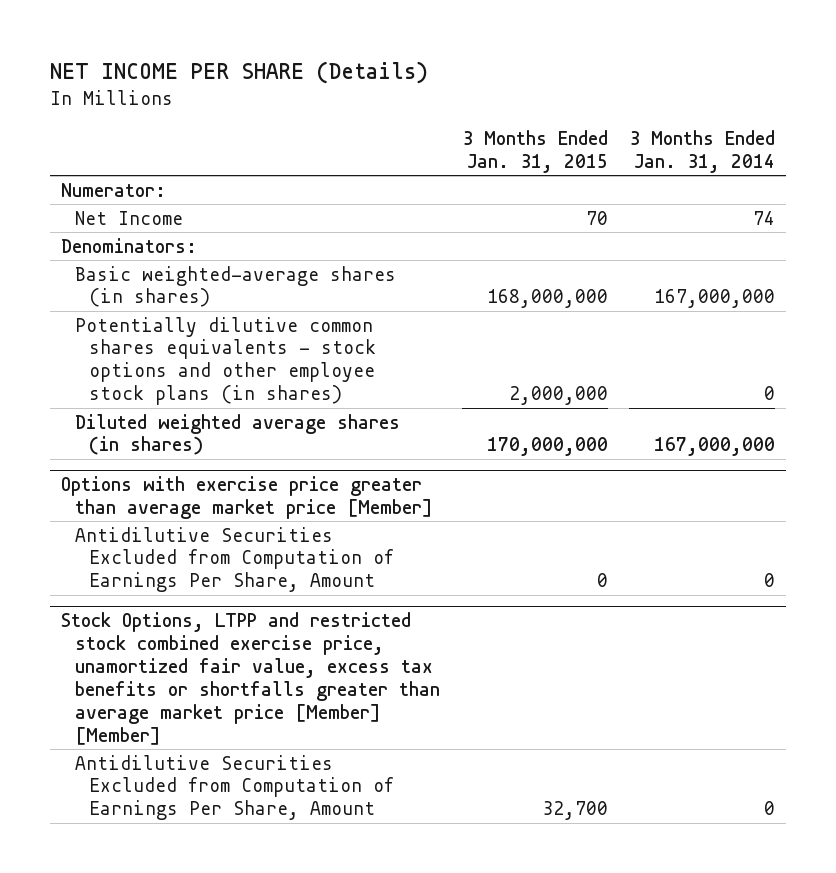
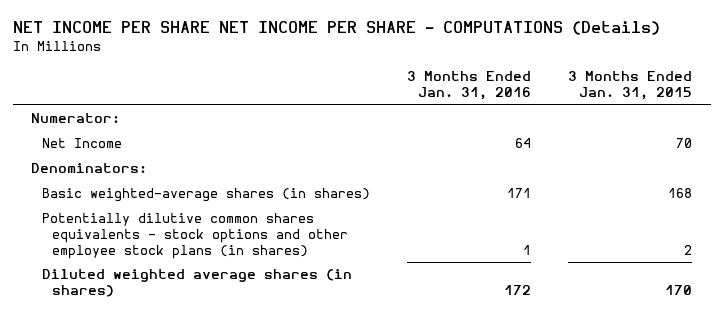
[49,61,428,85] NET INCOME PER SHARE (Details) -> [12,21,660,36] NET INCOME PER SHARE NET INCOME PER SHARE - COMPUTATIONS (Details)
[629,129,776,173] 3 Months Ended Jan. 31, 2014 -> none
none -> [406,71,531,101] 3 Months Ended Jan. 31, 2016
[60,476,433,519] Options with exercise price greater than average market price [Member] -> none
[74,526,394,593] Antidilutive Securities Excluded from Computation of Earnings Per Share, Amount -> none
[60,612,440,745] Stock Options, LTPP and restricted stock combined exercise price, unamortized fair value, excess tax benefits or shortfalls greater than average market price [Member] [Member] -> none
[74,754,394,821] Antidilutive Securities Excluded from Computation of Earnings Per Share, Amount -> none
[486,289,608,309] 168,000,000 -> [668,188,693,199] 168
[508,386,608,406] 2,000,000 -> [684,244,693,255] 2
[486,437,608,457] 170,000,000 -> [665,285,693,296] 170

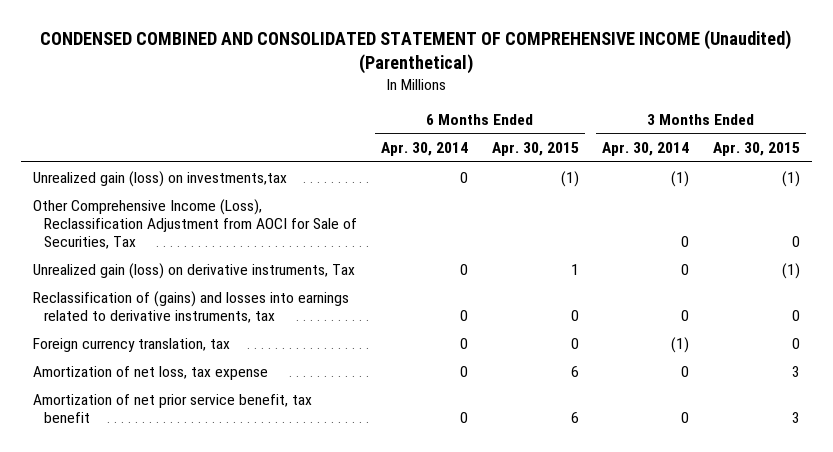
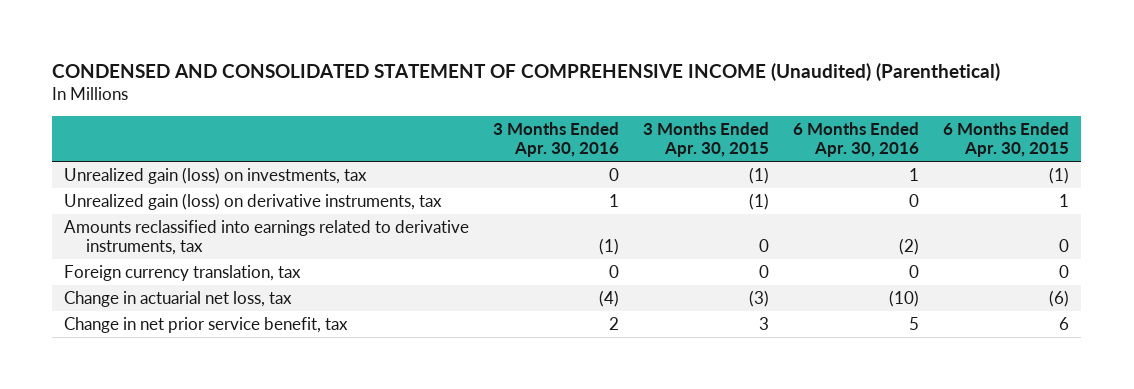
[40,29,792,74] CONDENSED COMBINED AND CONSOLIDATED STATEMENT OF COMPREHENSIVE INCOME (Unaudited) (Parenthetical) -> [52,62,1001,81] CONDENSED AND CONSOLIDATED STATEMENT OF COMPREHENSIVE INCOME (Unaudited) (Parenthetical)
[380,142,468,157] Apr. 30, 2014 -> none
[602,142,690,157] Apr. 30, 2014 -> none
none -> [493,121,620,157] 3 Months Ended Apr. 30, 2016
none -> [793,121,920,157] 6 Months Ended Apr. 30, 2016
[32,198,357,249] Other Comprehensive Income (Loss), Reclassification Adjustment from AOCI for Sale of Securities, Tax -> none
[32,170,287,187] Unrealized gain (loss) on investments,tax -> [64,166,368,184] Unrealized gain (loss) on investments, tax
[32,262,355,279] Unrealized gain (loss) on derivative instruments, Tax -> [64,192,443,210] Unrealized gain (loss) on derivative instruments, tax
[32,290,349,323] Reclassification of (gains) and losses into earnings related to derivative instruments, tax -> [64,219,470,255] Amounts reclassified into earnings related to derivative instruments, tax
[32,365,268,380] Amortization of net loss, tax expense -> [64,290,293,307] Change in actuarial net loss, tax
[570,365,579,377] 6 -> [1049,289,1070,307] (6)
[792,365,801,377] 3 -> [749,289,770,307] (3)
[32,393,312,423] Amortization of net prior service benefit, tax benefit -> [64,316,349,333] Change in net prior service benefit, tax

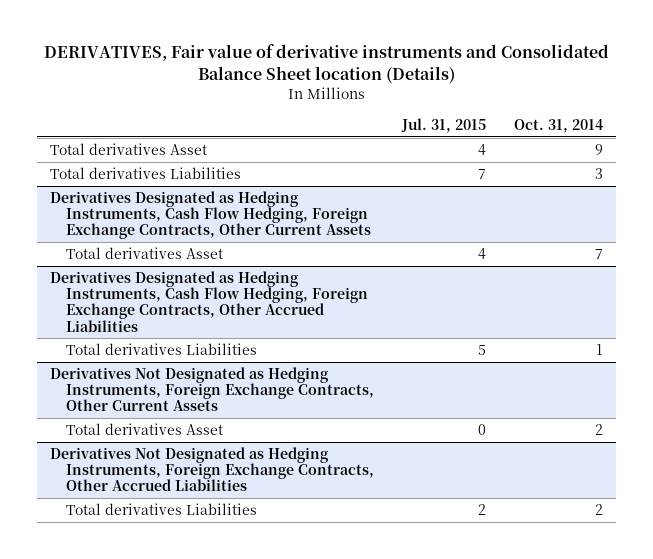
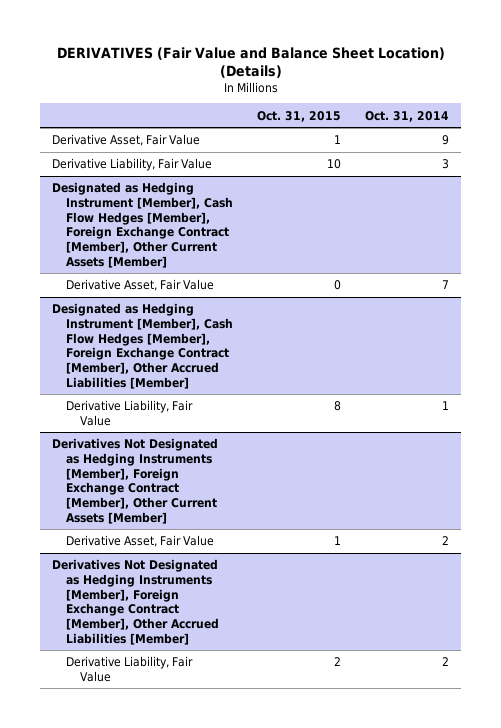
[43,44,609,85] DERIVATIVES, Fair value of derivative instruments and Consolidated Balance Sheet location (Details) -> [56,47,445,79] DERIVATIVES (Fair Value and Balance Sheet Location) (Details)
[400,118,486,134] Jul. 31, 2015 -> none
none -> [257,110,342,122] Oct. 31, 2015
[50,142,208,155] Total derivatives Asset -> [52,134,201,147] Derivative Asset, Fair Value
[50,166,242,179] Total derivatives Liabilities -> [52,158,213,172] Derivative Liability, Fair Value
[50,190,371,240] Derivatives Designated as Hedging Instruments, Cash Flow Hedging, Foreign Exchange Contracts, Other Current Assets -> [52,182,234,268] Designated as Hedging Instrument [Member], Cash Flow Hedges [Member], Foreign Exchange Contract [Member], Other Current Assets [Member]
[65,246,223,259] Total derivatives Asset -> [66,279,215,292] Derivative Asset, Fair Value
[50,270,368,332] Derivatives Designated as Hedging Instruments, Cash Flow Hedging, Foreign Exchange Contracts, Other Accrued Liabilities -> [52,303,234,389] Designated as Hedging Instrument [Member], Cash Flow Hedges [Member], Foreign Exchange Contract [Member], Other Accrued Liabilities [Member]
[65,342,257,355] Total derivatives Liabilities -> [66,400,194,426] Derivative Liability, Fair Value
[50,366,374,412] Derivatives Not Designated as Hedging Instruments, Foreign Exchange Contracts, Other Current Assets -> [52,438,219,524] Derivatives Not Designated as Hedging Instruments [Member], Foreign Exchange Contract [Member], Other Current Assets [Member]
[65,422,223,435] Total derivatives Asset -> [66,535,215,548] Derivative Asset, Fair Value
[50,446,374,492] Derivatives Not Designated as Hedging Instruments, Foreign Exchange Contracts, Other Accrued Liabilities -> [52,559,220,645] Derivatives Not Designated as Hedging Instruments [Member], Foreign Exchange Contract [Member], Other Accrued Liabilities [Member]
[65,502,257,515] Total derivatives Liabilities -> [66,656,194,682] Derivative Liability, Fair Value

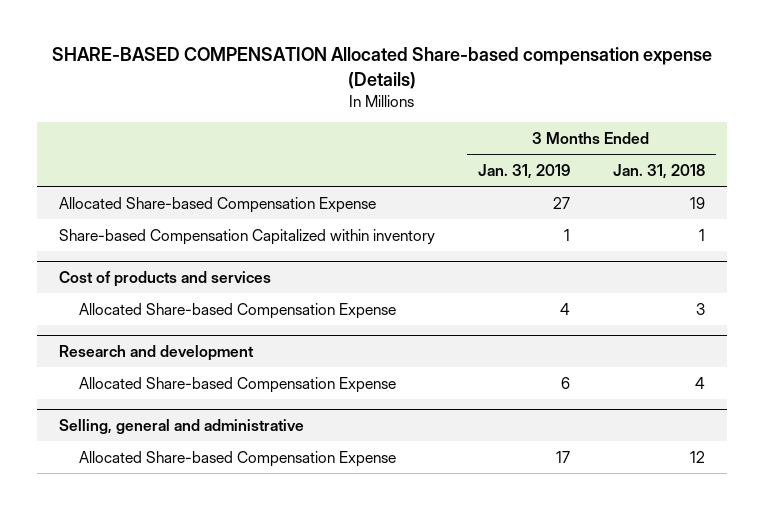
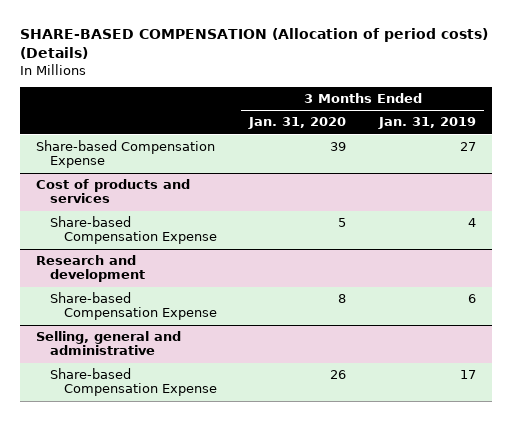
[51,47,712,89] SHARE-BASED COMPENSATION Allocated Share-based compensation expense (Details) -> [20,28,489,60] SHARE-BASED COMPENSATION (Allocation of period costs) (Details)
[612,164,705,180] Jan. 31, 2018 -> none
none -> [248,117,347,130] Jan. 31, 2020
[58,228,435,245] Share-based Compensation Capitalized within inventory -> none
[58,196,376,213] Allocated Share-based Compensation Expense -> [36,140,216,169] Share-based Compensation Expense
[79,302,397,319] Allocated Share-based Compensation Expense -> [50,216,218,245] Share-based Compensation Expense
[79,376,397,393] Allocated Share-based Compensation Expense -> [50,292,218,321] Share-based Compensation Expense
[79,450,397,467] Allocated Share-based Compensation Expense -> [50,368,218,397] Share-based Compensation Expense

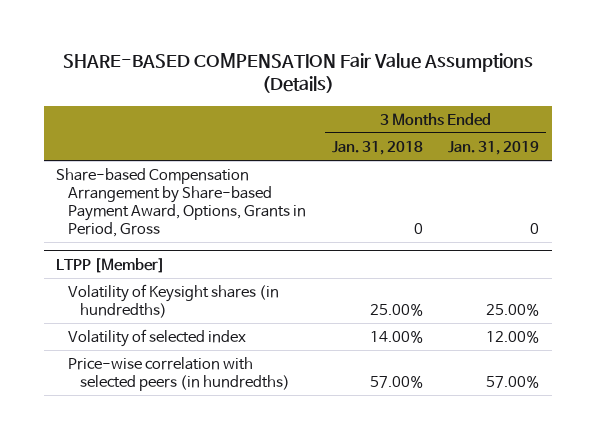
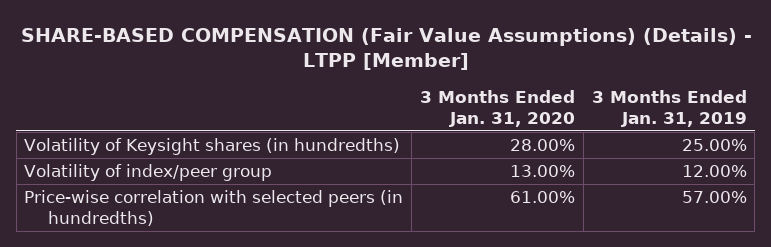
[62,53,533,94] SHARE-BASED COMPENSATION Fair Value Assumptions (Details) -> [20,27,752,71] SHARE-BASED COMPENSATION (Fair Value Assumptions) (Details) - LTPP [Member]
[331,141,423,156] Jan. 31, 2018 -> none
none -> [420,89,576,127] 3 Months Ended Jan. 31, 2020
[56,168,307,237] Share-based Compensation Arrangement by Share-based Payment Award, Options, Grants in Period, Gross -> none
[56,258,166,274] LTPP [Member] -> none
[68,329,247,348] Volatility of selected index -> [24,164,273,182] Volatility of index/peer group

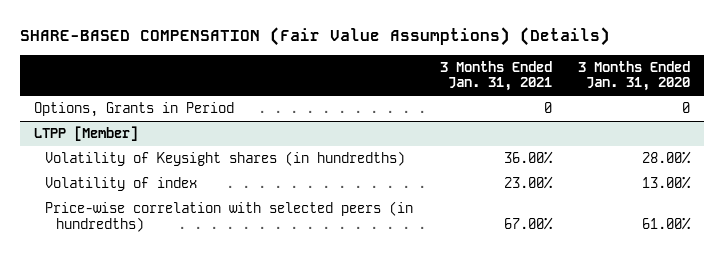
[20,27,752,71] SHARE-BASED COMPENSATION (Fair Value Assumptions) (Details) - LTPP [Member] -> [20,27,611,47] SHARE-BASED COMPENSATION (Fair Value Assumptions) (Details)
[591,89,747,127] 3 Months Ended Jan. 31, 2019 -> none
none -> [439,60,552,92] 3 Months Ended Jan. 31, 2021
none -> [33,102,234,118] Options, Grants in Period
none -> [33,126,138,142] LTPP [Member]
[24,164,273,182] Volatility of index/peer group -> [44,177,197,192] Volatility of index

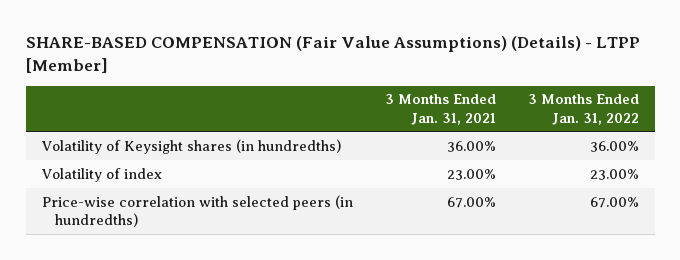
[20,27,611,47] SHARE-BASED COMPENSATION (Fair Value Assumptions) (Details) -> [25,36,640,74] SHARE-BASED COMPENSATION (Fair Value Assumptions) (Details) - LTPP [Member]
[578,60,691,92] 3 Months Ended Jan. 31, 2020 -> none
none -> [527,94,639,125] 3 Months Ended Jan. 31, 2022
[33,102,234,118] Options, Grants in Period -> none
[33,126,138,142] LTPP [Member] -> none

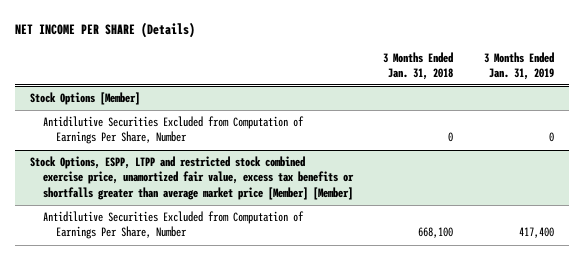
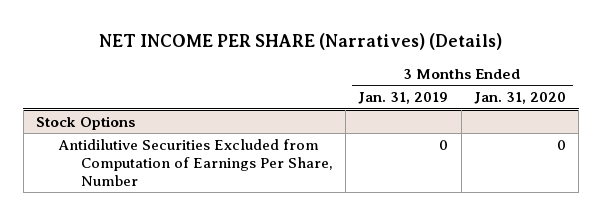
[15,21,196,38] NET INCOME PER SHARE (Details) -> [99,32,503,50] NET INCOME PER SHARE (Narratives) (Details)
[383,51,454,80] 3 Months Ended Jan. 31, 2018 -> none
none -> [474,92,567,105] Jan. 31, 2020
[30,92,141,106] Stock Options [Member] -> [36,115,136,130] Stock Options
[30,156,355,200] Stock Options, ESPP, LTPP and restricted stock combined exercise price, unamortized fair value, excess tax benefits or shortfalls greater than average market price [Member] [Member] -> none
[43,211,305,240] Antidilutive Securities Excluded from Computation of Earnings Per Share, Number -> none

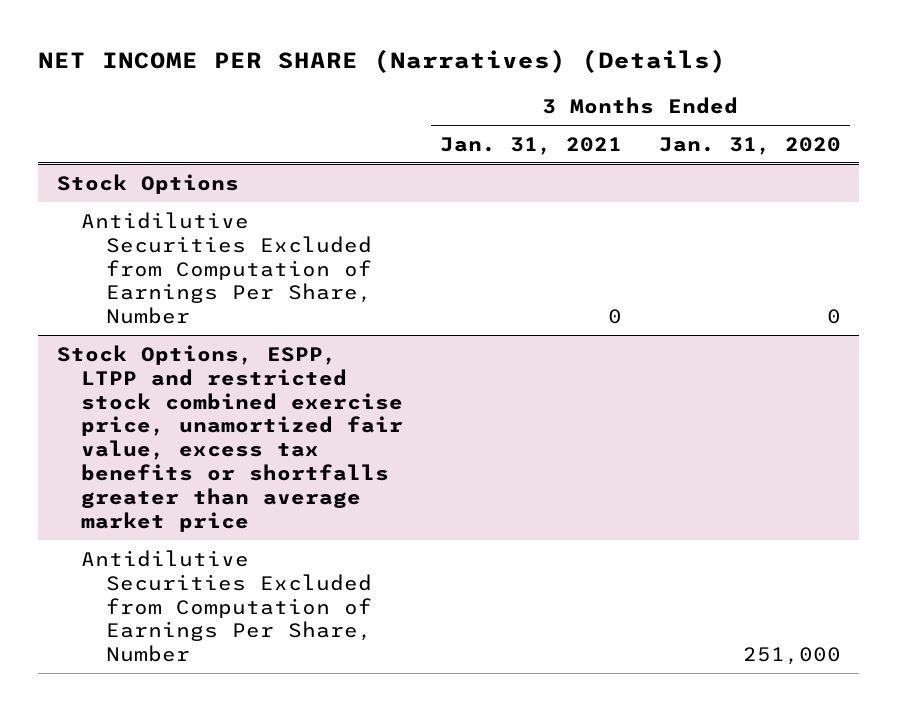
[358,92,449,105] Jan. 31, 2019 -> none
none -> [440,136,623,155] Jan. 31, 2021
none -> [56,344,404,533] Stock Options, ESPP, LTPP and restricted stock combined exercise price, unamortized fair value, excess tax benefits or shortfalls greater than average market price
none -> [81,549,373,663] Antidilutive Securities Excluded from Computation of Earnings Per Share, Number

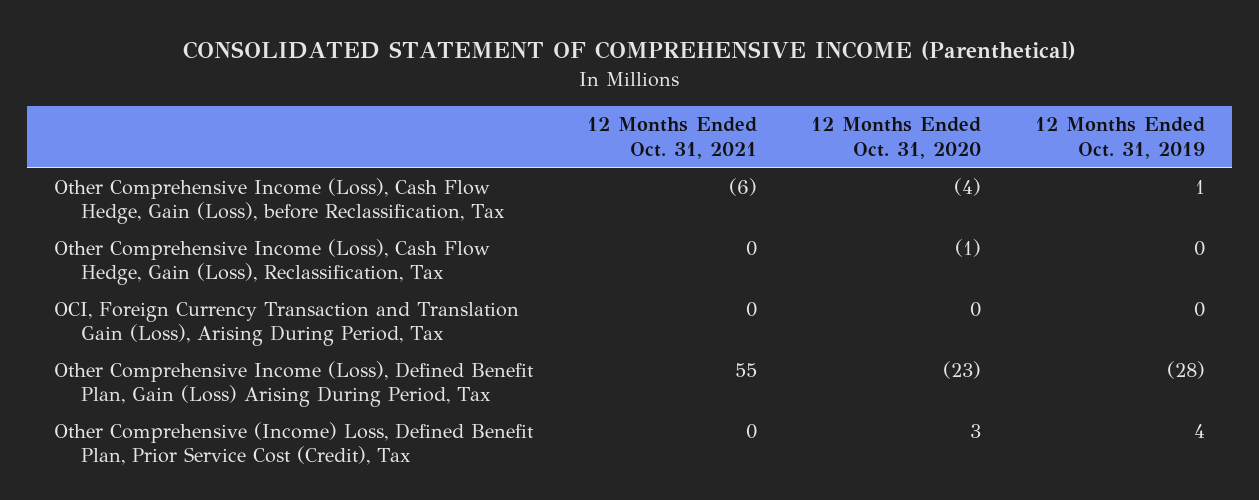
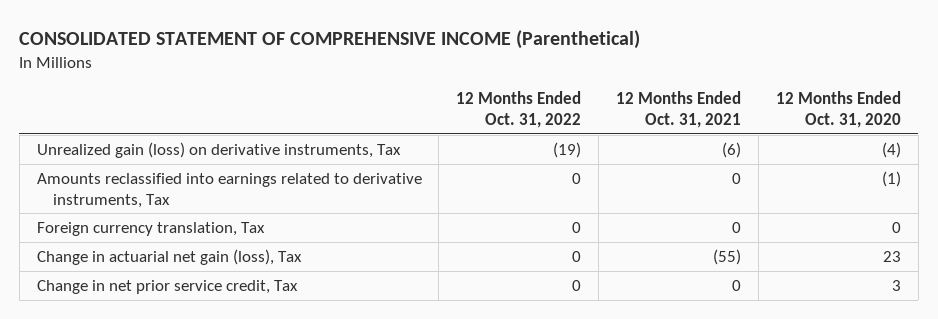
[1034,117,1205,159] 12 Months Ended Oct. 31, 2019 -> none
none -> [456,91,582,129] 12 Months Ended Oct. 31, 2022
[54,360,535,407] Other Comprehensive Income (Loss), Defined Benefit Plan, Gain (Loss) Arising During Period, Tax -> none
[54,177,505,224] Other Comprehensive Income (Loss), Cash Flow Hedge, Gain (Loss), before Reclassification, Tax -> [36,141,401,158] Unrealized gain (loss) on derivative instruments, Tax
[54,238,491,285] Other Comprehensive Income (Loss), Cash Flow Hedge, Gain (Loss), Reclassification, Tax -> [36,172,422,208] Amounts reclassified into earnings related to derivative instruments, Tax
[54,301,520,346] OCI, Foreign Currency Transaction and Translation Gain (Loss), Arising During Period, Tax -> [36,221,265,236] Foreign currency translation, Tax
none -> [36,248,302,265] Change in actuarial net gain (loss), Tax
[54,421,535,465] Other Comprehensive (Income) Loss, Defined Benefit Plan, Prior Service Cost (Credit), Tax -> [36,279,298,294] Change in net prior service credit, Tax

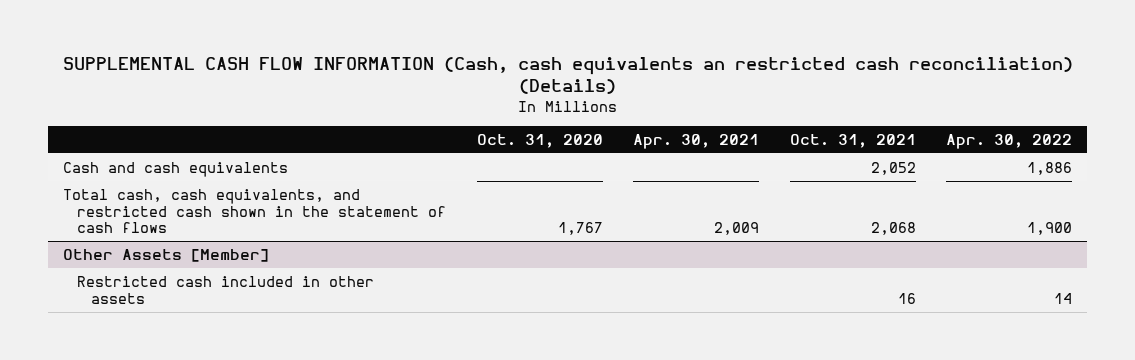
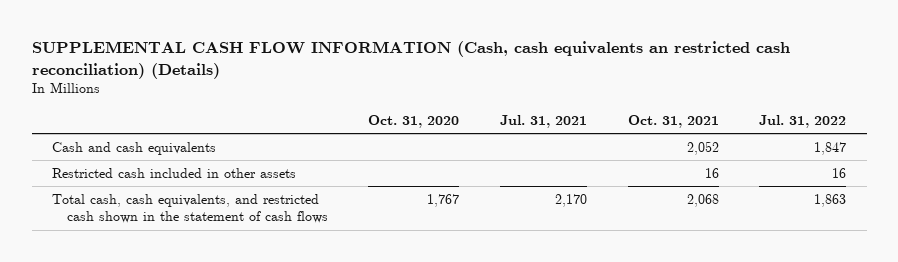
[633,133,760,149] Apr. 30, 2021 -> none
[946,133,1073,149] Apr. 30, 2022 -> none
none -> [500,114,588,128] Jul. 31, 2021
none -> [759,114,847,128] Jul. 31, 2022
[63,248,270,262] Other Assets [Member] -> none
[63,188,446,234] Total cash, cash equivalents, and restricted cash shown in the statement of cash flows -> [51,193,328,224] Total cash, cash equivalents, and restricted cash shown in the statement of cash flows

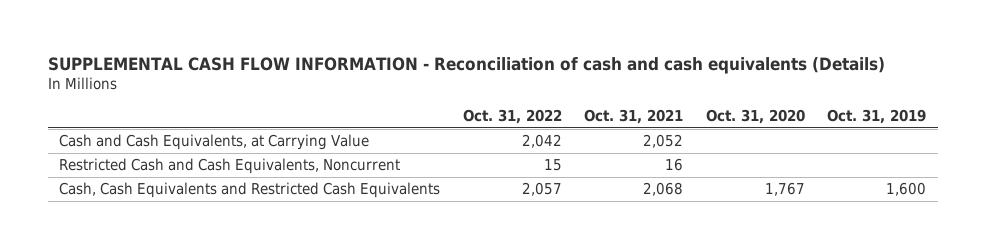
[31,41,790,79] SUPPLEMENTAL CASH FLOW INFORMATION (Cash, cash equivalents an restricted cash reconciliation) (Details) -> [47,57,885,75] SUPPLEMENTAL CASH FLOW INFORMATION - Reconciliation of cash and cash equivalents (Details)
[500,114,588,128] Jul. 31, 2021 -> none
[759,114,847,128] Jul. 31, 2022 -> none
none -> [462,108,562,124] Oct. 31, 2022
none -> [827,108,927,124] Oct. 31, 2019
[51,141,216,155] Cash and cash equivalents -> [59,134,370,151] Cash and Cash Equivalents, at Carrying Value
[51,167,296,178] Restricted cash included in other assets -> [59,158,401,175] Restricted Cash and Cash Equivalents, Noncurrent
[51,193,328,224] Total cash, cash equivalents, and restricted cash shown in the statement of cash flows -> [59,182,441,199] Cash, Cash Equivalents and Restricted Cash Equivalents

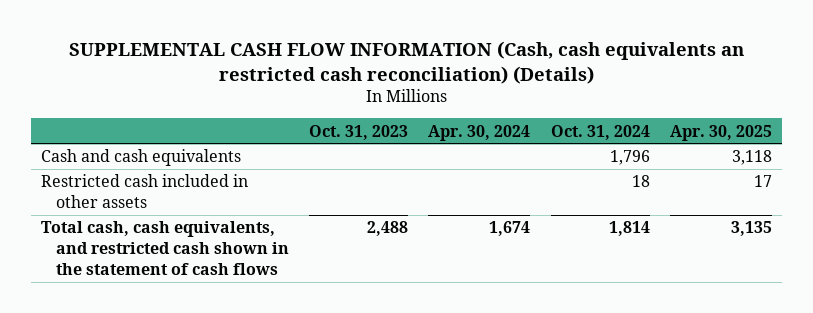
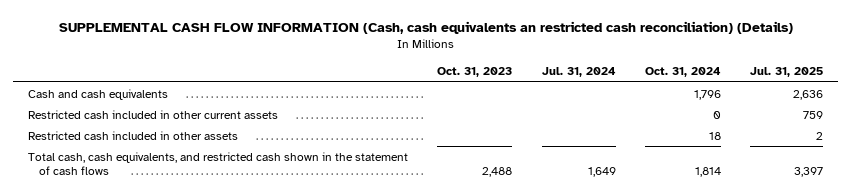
[428,124,531,141] Apr. 30, 2024 -> none
[670,124,773,141] Apr. 30, 2025 -> none
none -> [541,67,616,78] Jul. 31, 2024
none -> [750,67,824,78] Jul. 31, 2025
none -> [28,109,279,119] Restricted cash included in other current assets

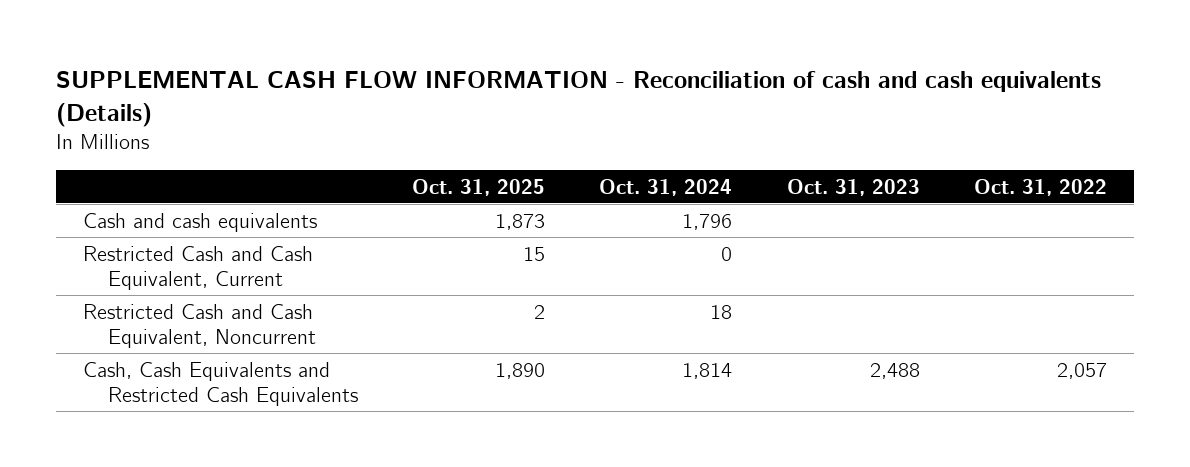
[58,21,793,35] SUPPLEMENTAL CASH FLOW INFORMATION (Cash, cash equivalents an restricted cash reconciliation) (Details) -> [55,71,1101,127] SUPPLEMENTAL CASH FLOW INFORMATION - Reconciliation of cash and cash equivalents (Details)
[541,67,616,78] Jul. 31, 2024 -> none
[750,67,824,78] Jul. 31, 2025 -> none
none -> [412,178,546,196] Oct. 31, 2025
none -> [973,178,1107,196] Oct. 31, 2022
[28,109,279,119] Restricted cash included in other current assets -> [82,245,313,290] Restricted Cash and Cash Equivalent, Current
[28,130,239,140] Restricted cash included in other assets -> [82,303,317,348] Restricted Cash and Cash Equivalent, Noncurrent
[28,151,409,175] Total cash, cash equivalents, and restricted cash shown in the statement of cash flows -> [82,361,359,406] Cash, Cash Equivalents and Restricted Cash Equivalents

